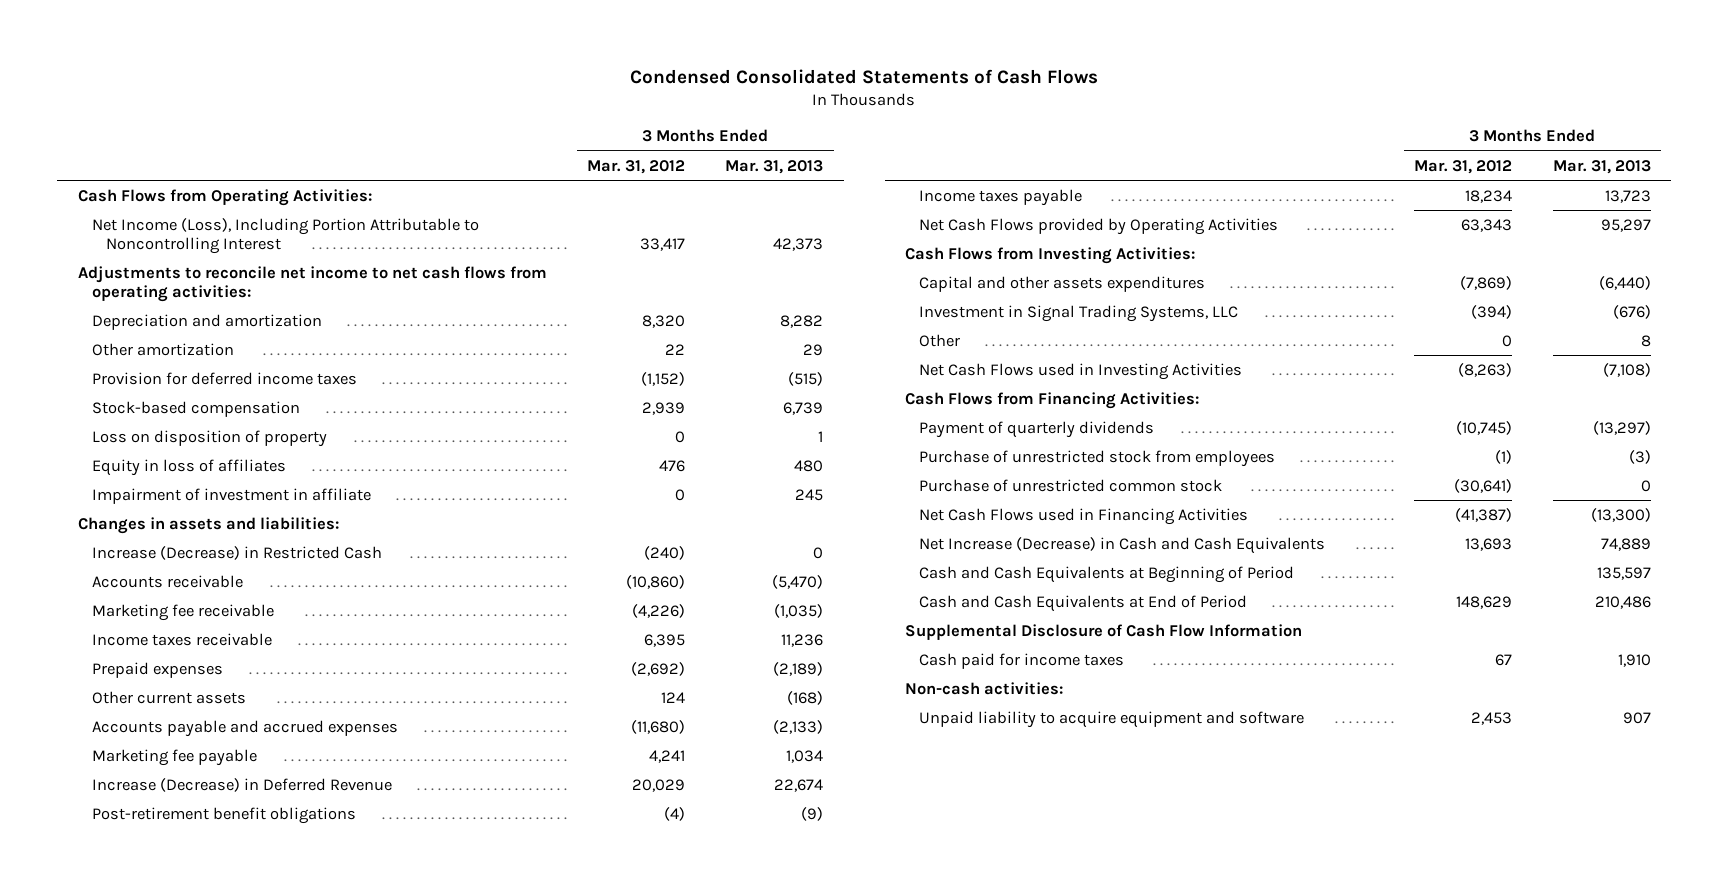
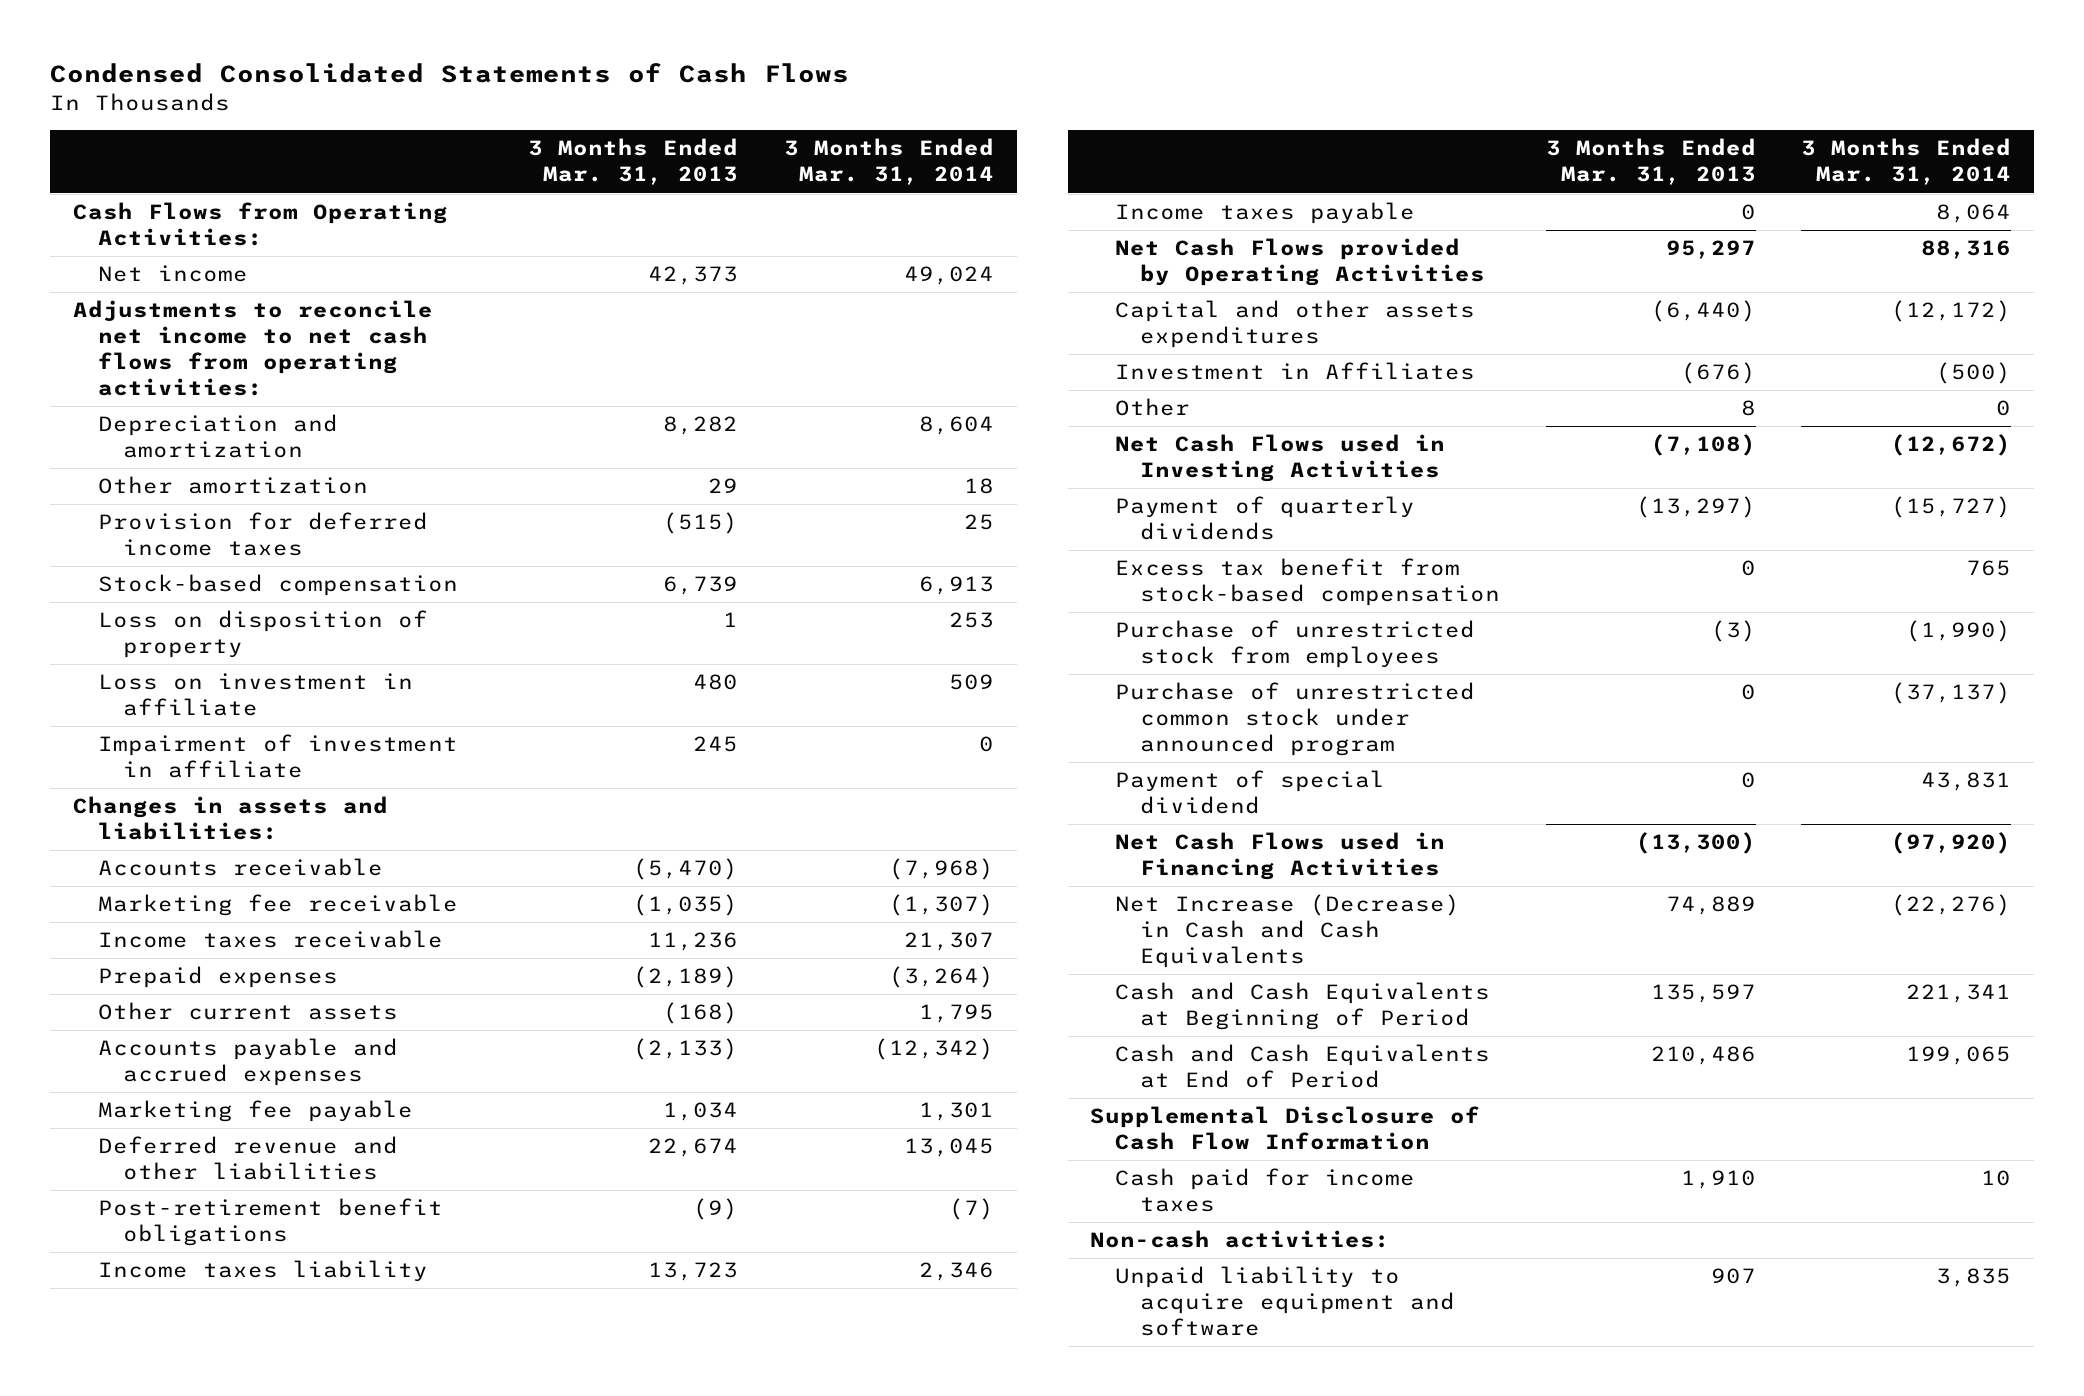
[587,159,686,174] Mar. 31, 2012 -> none
none -> [783,138,994,186] 3 Months Ended Mar. 31, 2014
[91,217,479,255] Net Income (Loss), Including Portion Attributable to Noncontrolling Interest -> [97,265,248,283] Net income
[91,458,286,476] Equity in loss of affiliates -> [97,673,413,717] Loss on investment in affiliate
[91,545,382,560] Increase (Decrease) in Restricted Cash -> none
[91,777,392,792] Increase (Decrease) in Deferred Revenue -> [97,1136,398,1181] Deferred revenue and other liabilities
none -> [97,1260,428,1283] Income taxes liability
[1604,189,1651,203] 13,723 -> [1740,204,1756,221] 0
[904,246,1195,264] Cash Flows from Investing Activities: -> none
[919,304,1239,322] Investment in Signal Trading Systems, LLC -> [1115,362,1476,381] Investment in Affiliates
[904,391,1199,409] Cash Flows from Financing Activities: -> none
none -> [1115,558,1501,607] Excess tax benefit from stock-based compensation
[919,478,1223,492] Purchase of unrestricted common stock -> [1115,682,1476,757] Purchase of unrestricted common stock under announced program
none -> [1115,770,1386,815] Payment of special dividend

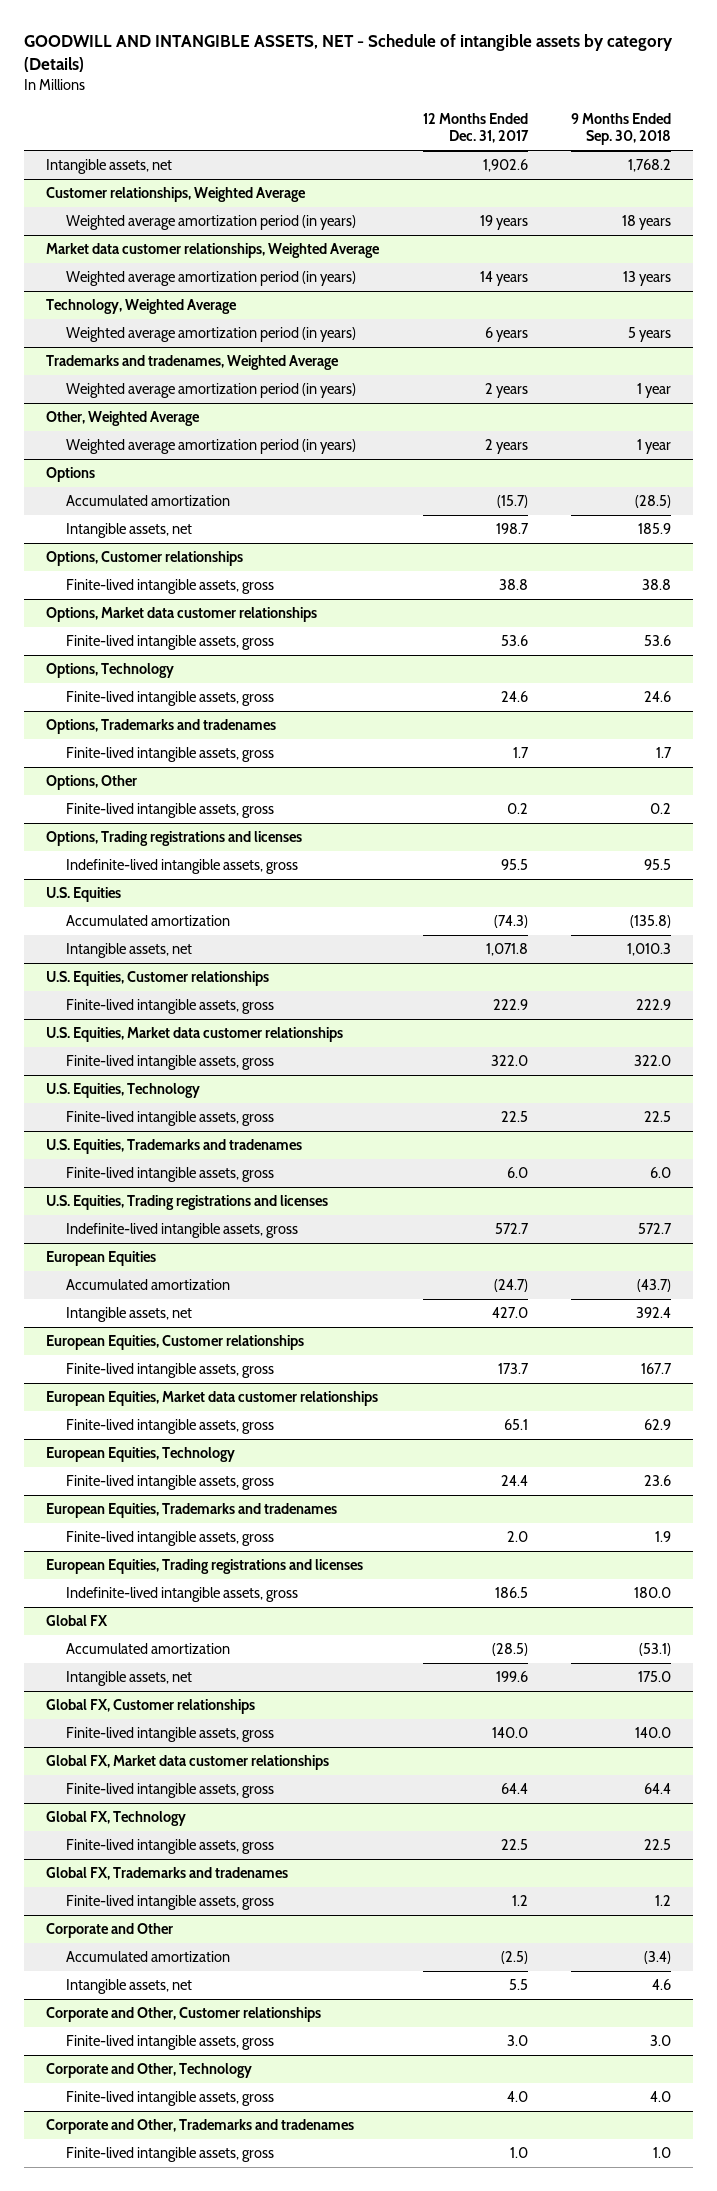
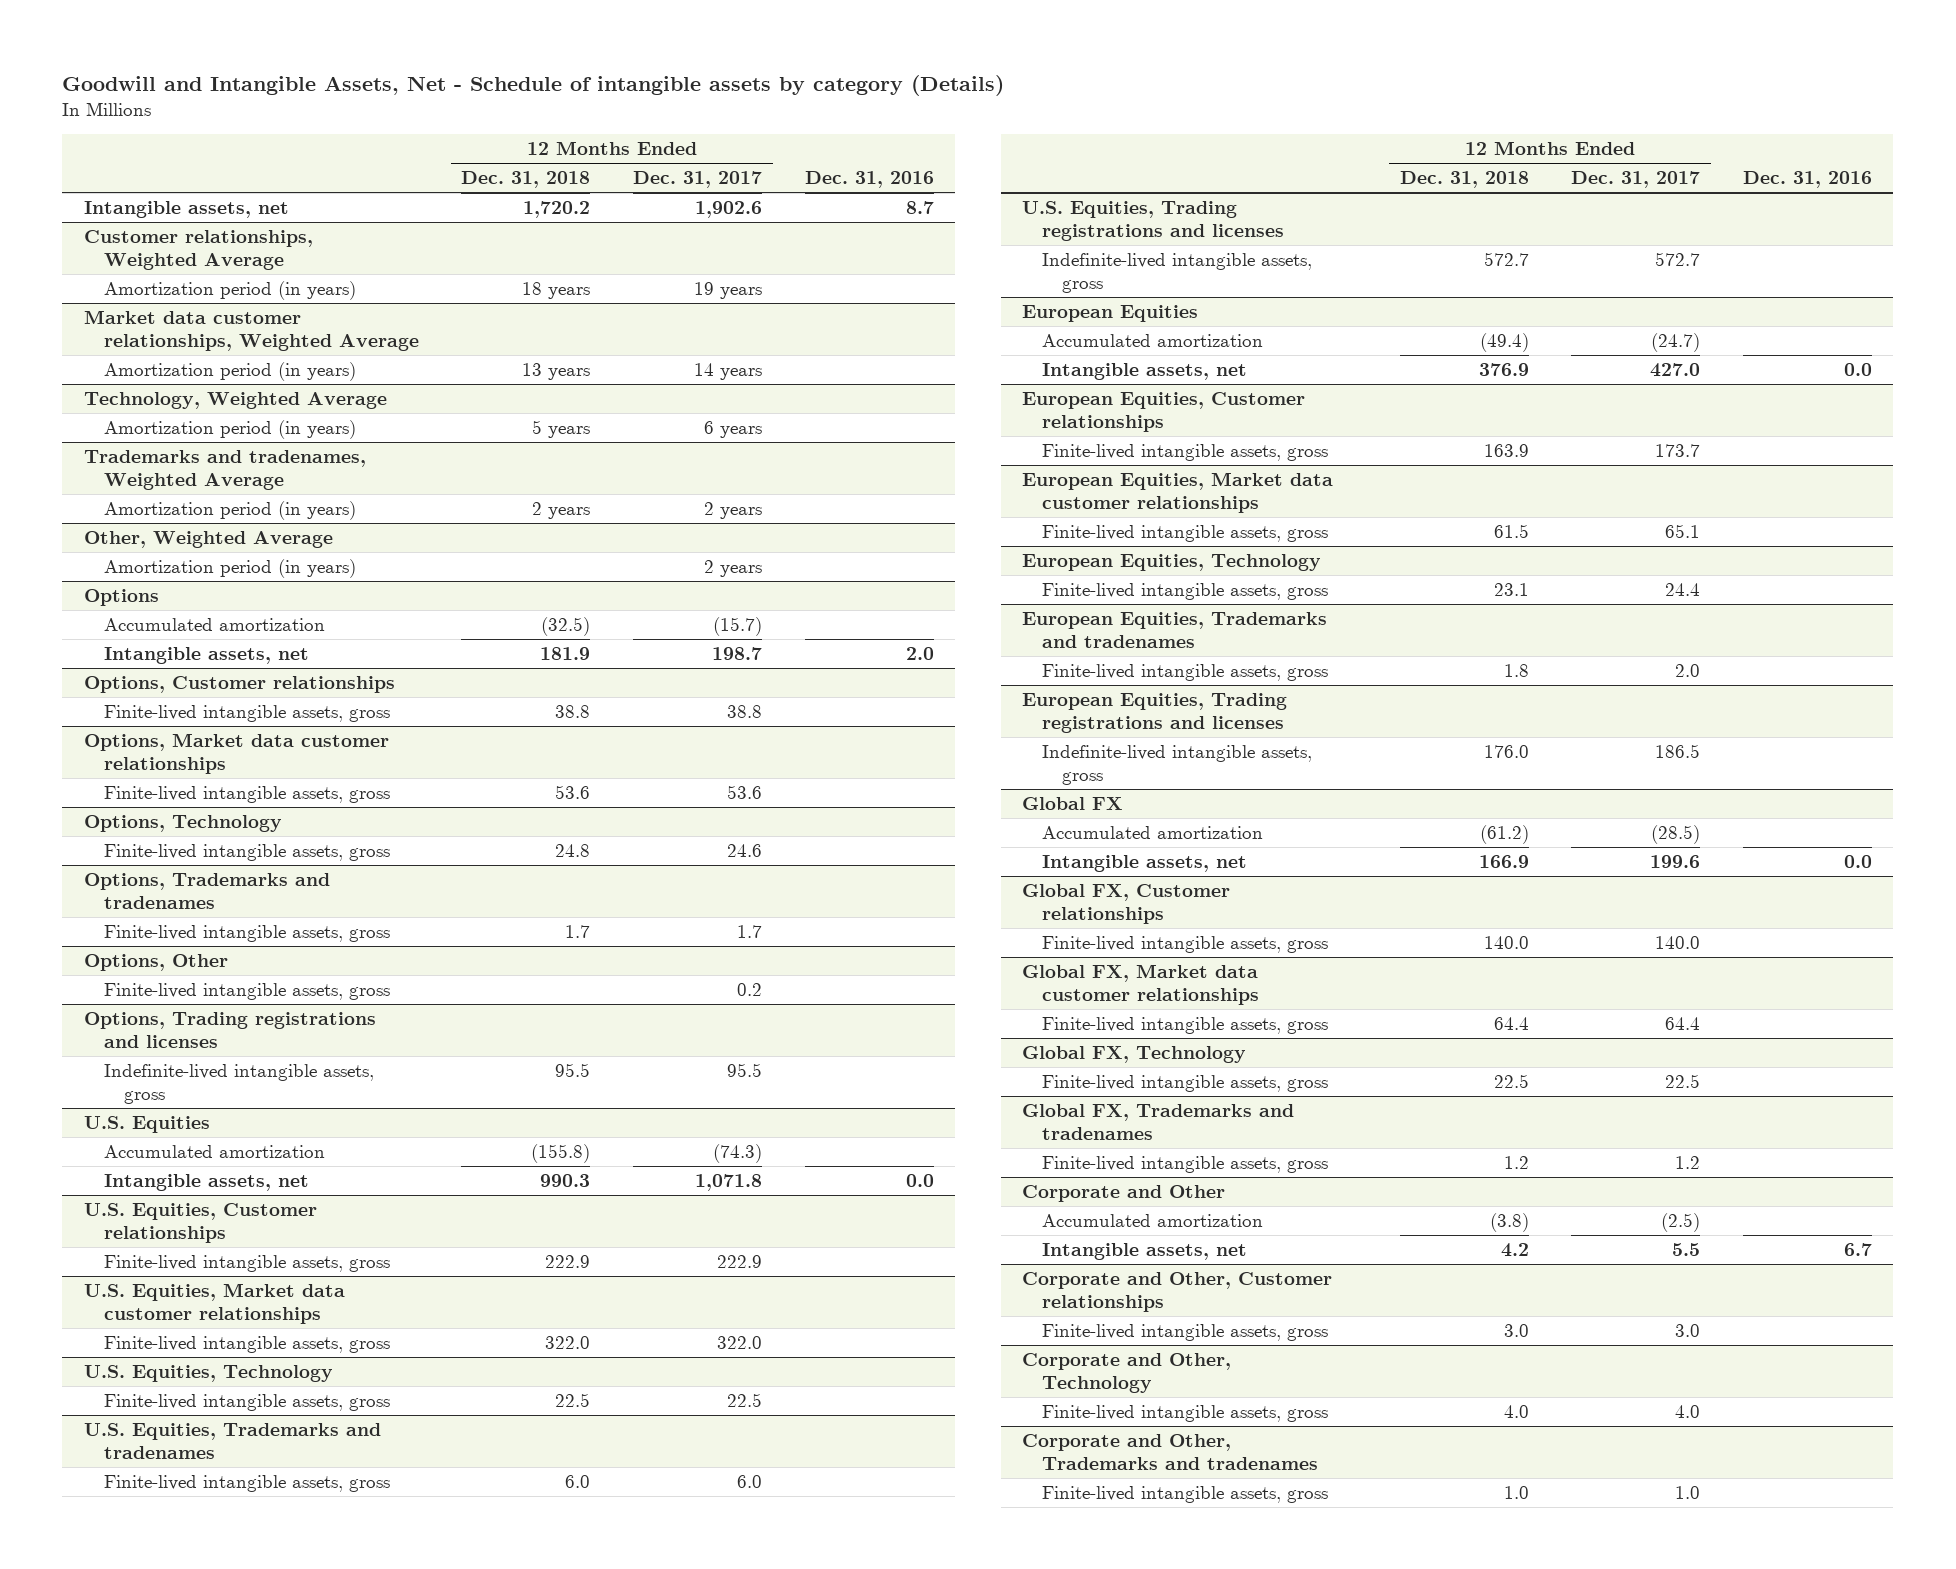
[24,33,674,72] GOODWILL AND INTANGIBLE ASSETS, NET - Schedule of intangible assets by category (Details) -> [62,74,1005,96] Goodwill and Intangible Assets, Net - Schedule of intangible assets by category (Details)
[571,112,672,146] 9 Months Ended Sep. 30, 2018 -> none
none -> [461,170,591,188] Dec. 31, 2018
none -> [804,170,934,188] Dec. 31, 2016
[65,215,356,231] Weighted average amortization period (in years) -> [103,280,356,300] Amortization period (in years)
[65,271,356,287] Weighted average amortization period (in years) -> [103,361,356,381] Amortization period (in years)
[65,327,356,343] Weighted average amortization period (in years) -> [103,419,356,439] Amortization period (in years)
[65,383,356,399] Weighted average amortization period (in years) -> [103,500,356,520] Amortization period (in years)
[65,439,356,455] Weighted average amortization period (in years) -> [103,558,356,578] Amortization period (in years)

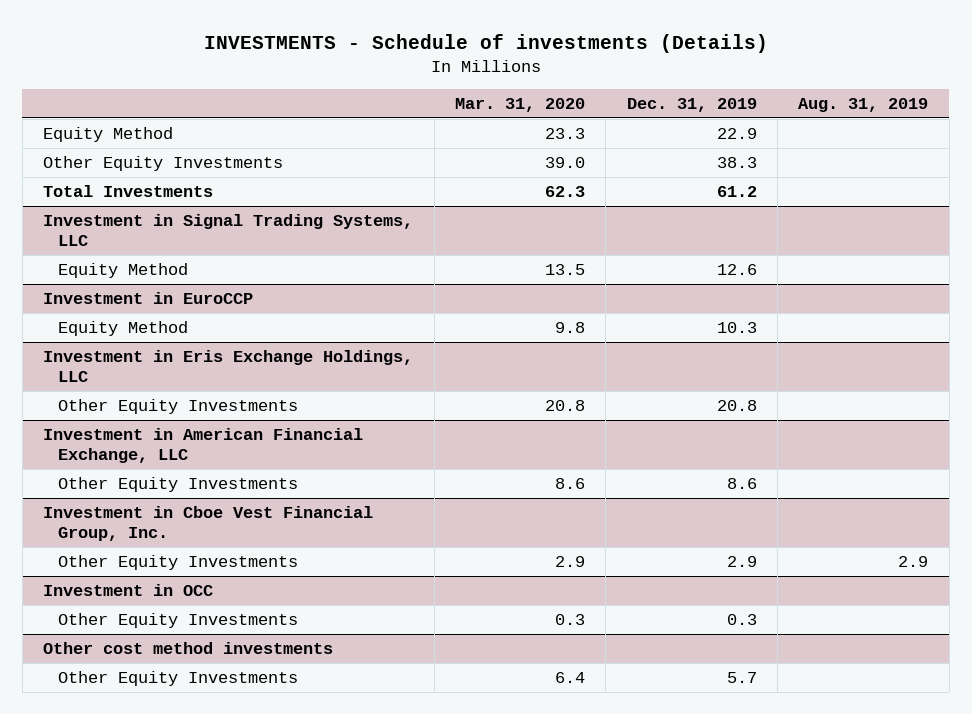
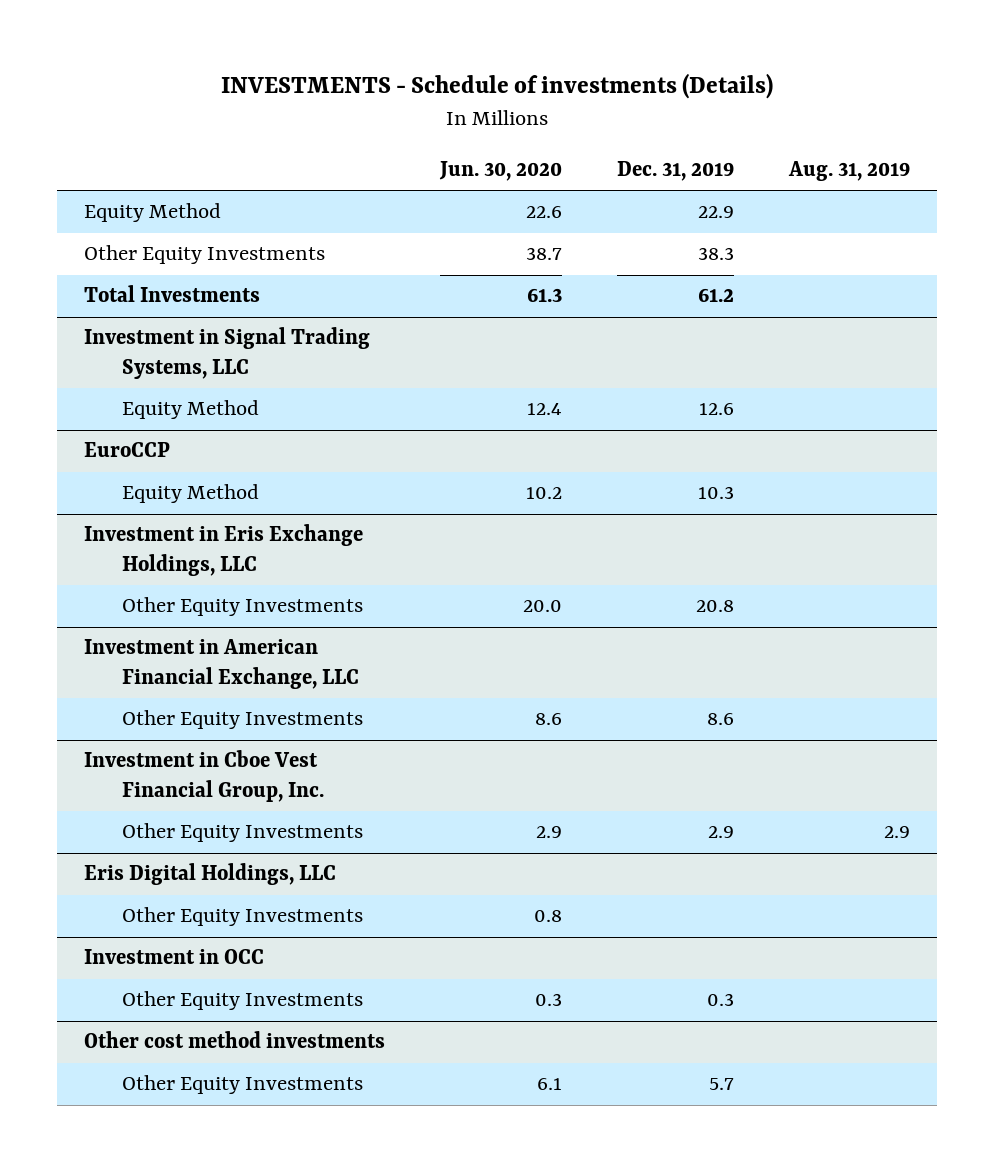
[455,97,586,112] Mar. 31, 2020 -> none
none -> [439,161,563,182] Jun. 30, 2020
[43,292,254,305] Investment in EuroCCP -> [84,442,171,458] EuroCCP
none -> [84,863,337,886] Eris Digital Holdings, LLC
none -> [121,907,363,927] Other Equity Investments

